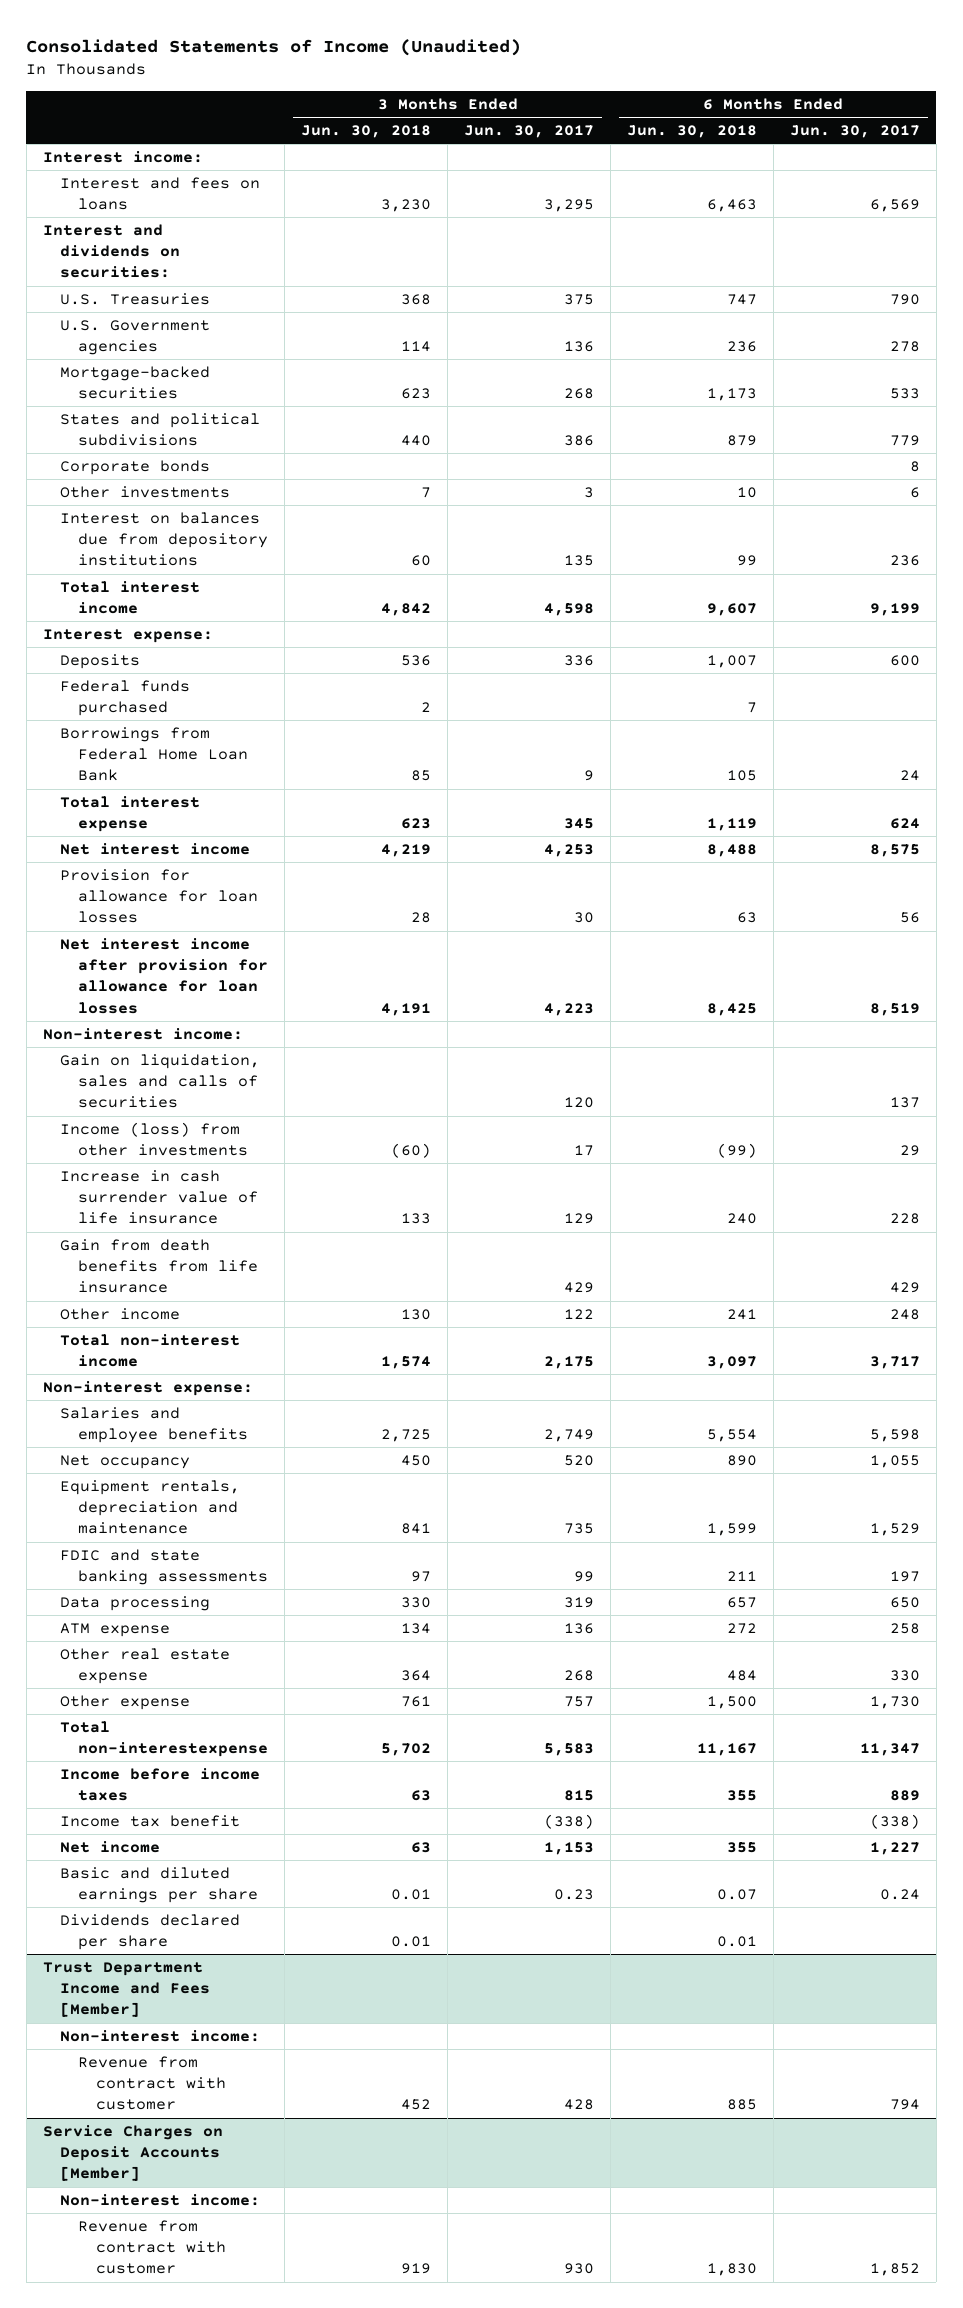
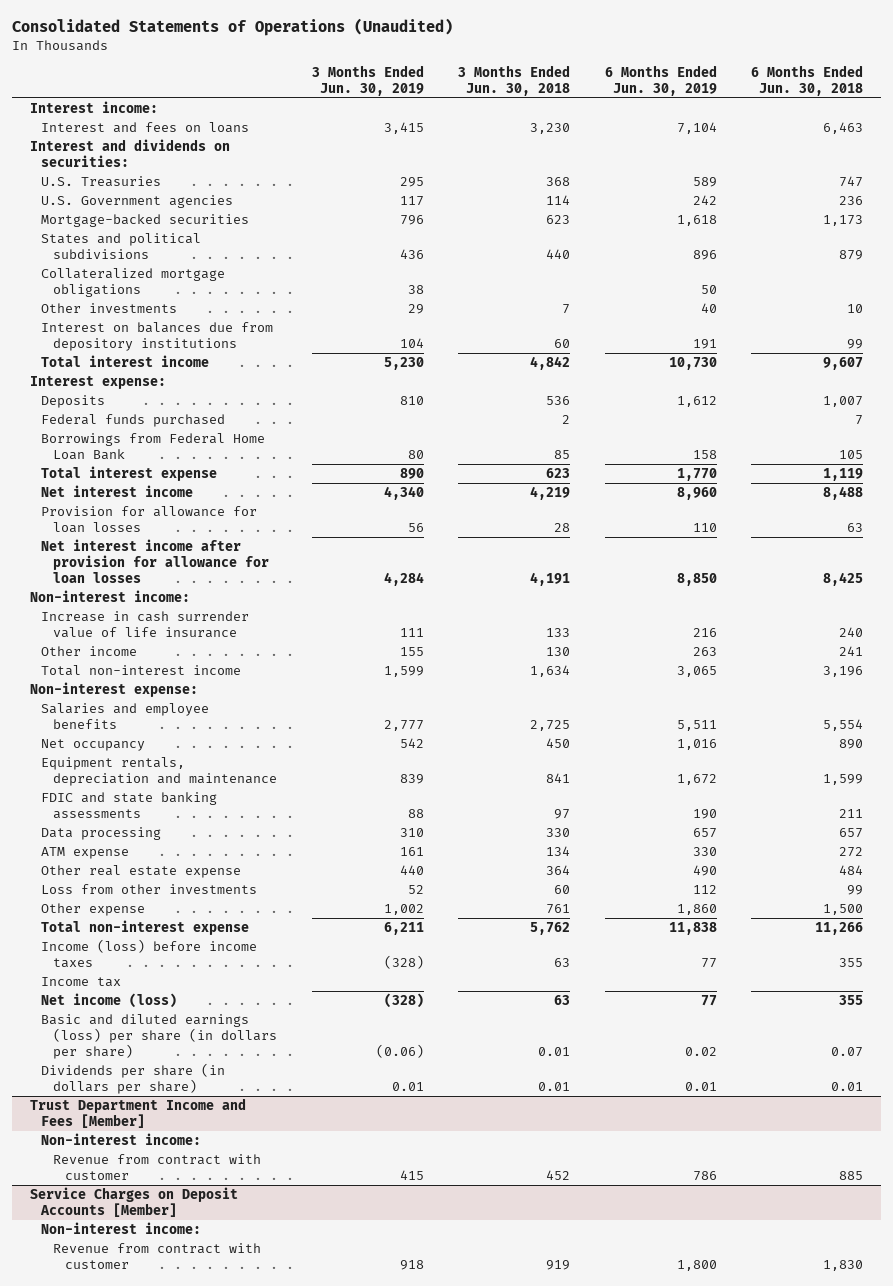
[26,38,522,56] Consolidated Statements of Income (Unaudited) -> [12,18,454,37] Consolidated Statements of Operations (Unaudited)
[464,125,595,139] Jun. 30, 2017 -> none
[789,125,920,139] Jun. 30, 2017 -> none
none -> [311,65,424,96] 3 Months Ended Jun. 30, 2019
none -> [604,65,717,96] 6 Months Ended Jun. 30, 2019
[60,459,211,475] Corporate bonds -> none
none -> [41,268,226,297] Collateralized mortgage obligations
[60,1053,261,1109] Gain on liquidation, sales and calls of securities -> none
[60,1121,249,1157] Income (loss) from other investments -> none
[60,1238,259,1294] Gain from death benefits from life insurance -> none
[381,1356,432,1370] 1,574 -> [530,665,571,678] 1,634
[706,1356,757,1370] 3,097 -> [823,666,864,678] 3,196
none -> [41,884,258,895] Loss from other investments
[60,1720,269,1758] Total non-interestexpense -> [41,920,250,936] Total non-interest expense
[381,1743,432,1757] 5,702 -> [530,922,571,936] 5,762
[696,1743,757,1757] 11,167 -> [815,922,864,936] 11,266
[60,1767,261,1802] Income before income taxes -> [41,939,258,968] Income (loss) before income taxes
[60,1814,241,1827] Income tax benefit -> [41,977,122,988] Income tax
[60,1840,161,1853] Net income -> [41,993,178,1009] Net income (loss)
[60,1866,259,1904] Basic and diluted earnings per share -> [41,1014,277,1059] Basic and diluted earnings (loss) per share (in dollars per share)
[60,1913,241,1951] Dividends declared per share -> [41,1063,226,1094] Dividends per share (in dollars per share)

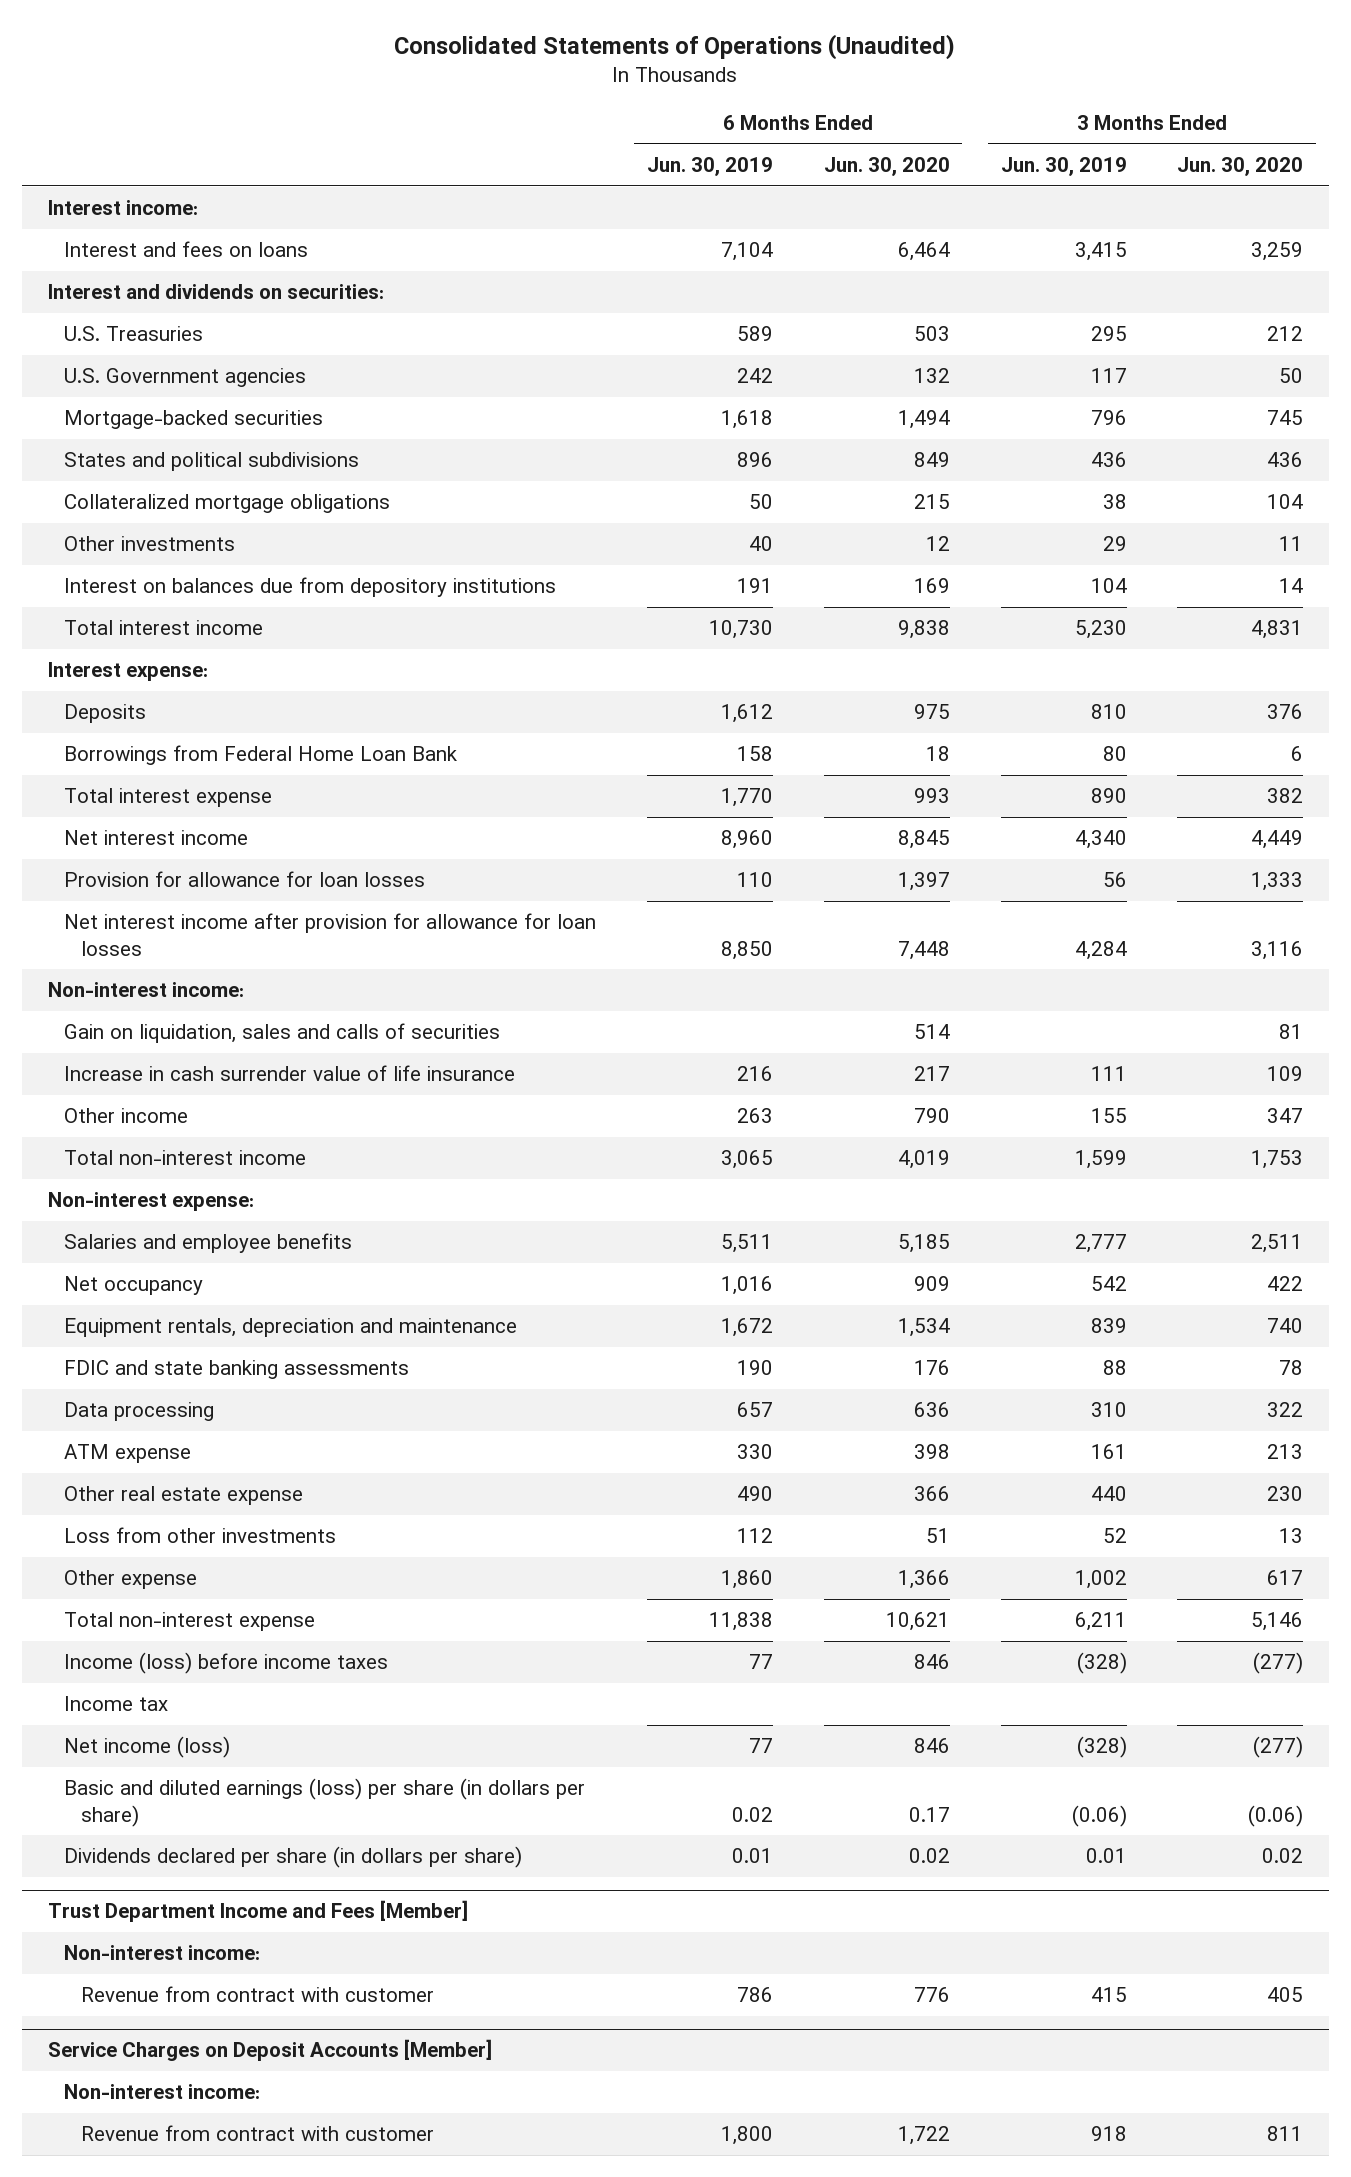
[458,65,571,96] 3 Months Ended Jun. 30, 2018 -> none
[751,65,864,96] 6 Months Ended Jun. 30, 2018 -> none
none -> [823,157,950,177] Jun. 30, 2020
none -> [1177,157,1304,177] Jun. 30, 2020
[41,414,226,428] Federal funds purchased -> none
none -> [64,1023,501,1044] Gain on liquidation, sales and calls of securities
[41,1063,226,1094] Dividends per share (in dollars per share) -> [64,1846,523,1869] Dividends declared per share (in dollars per share)

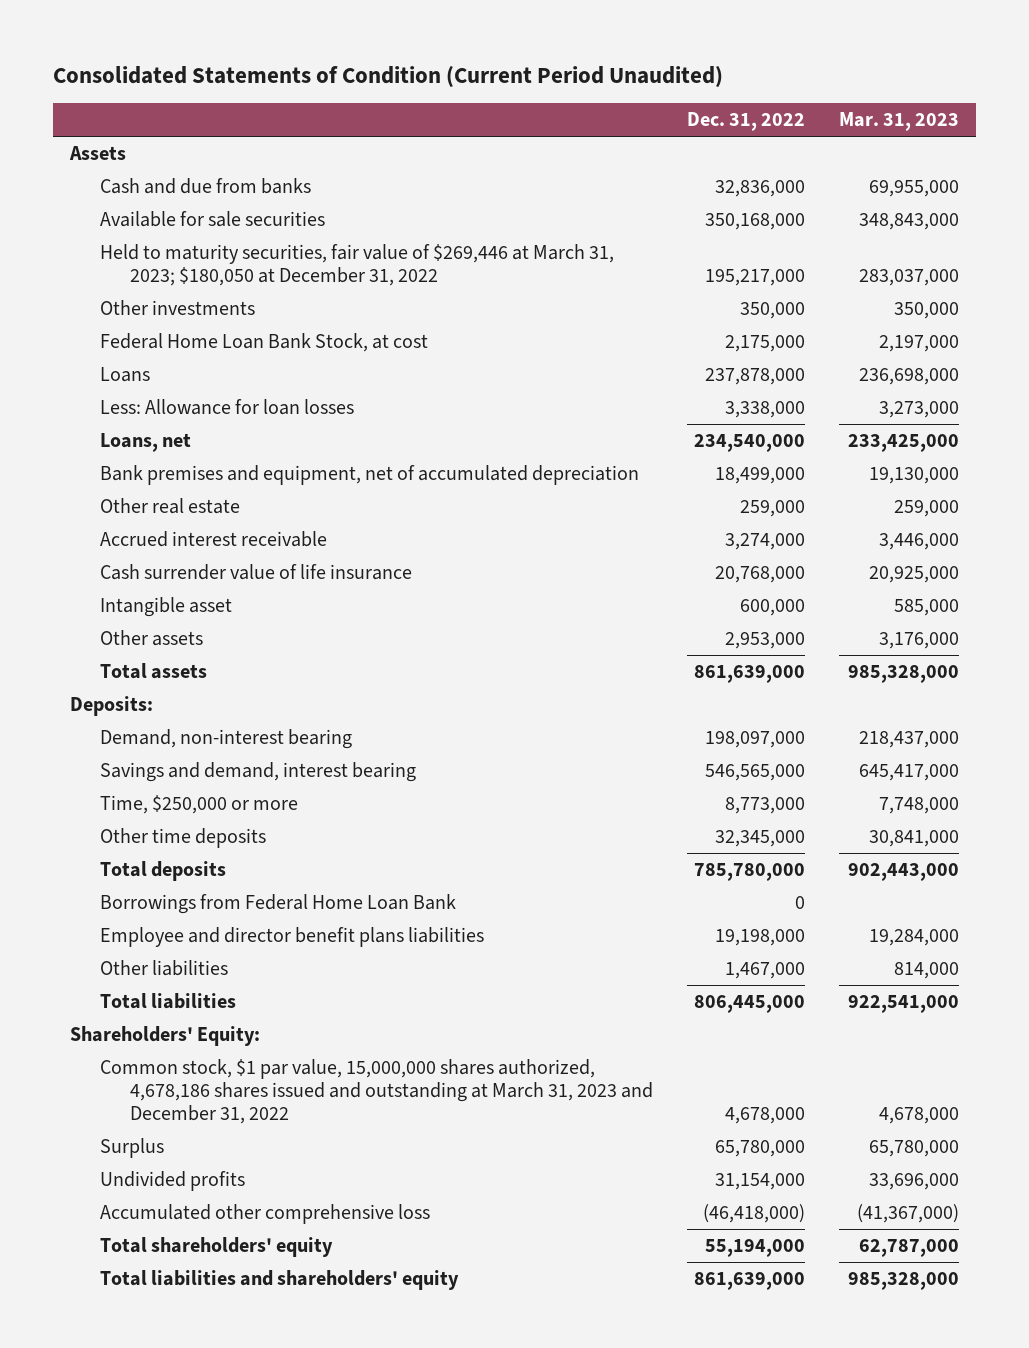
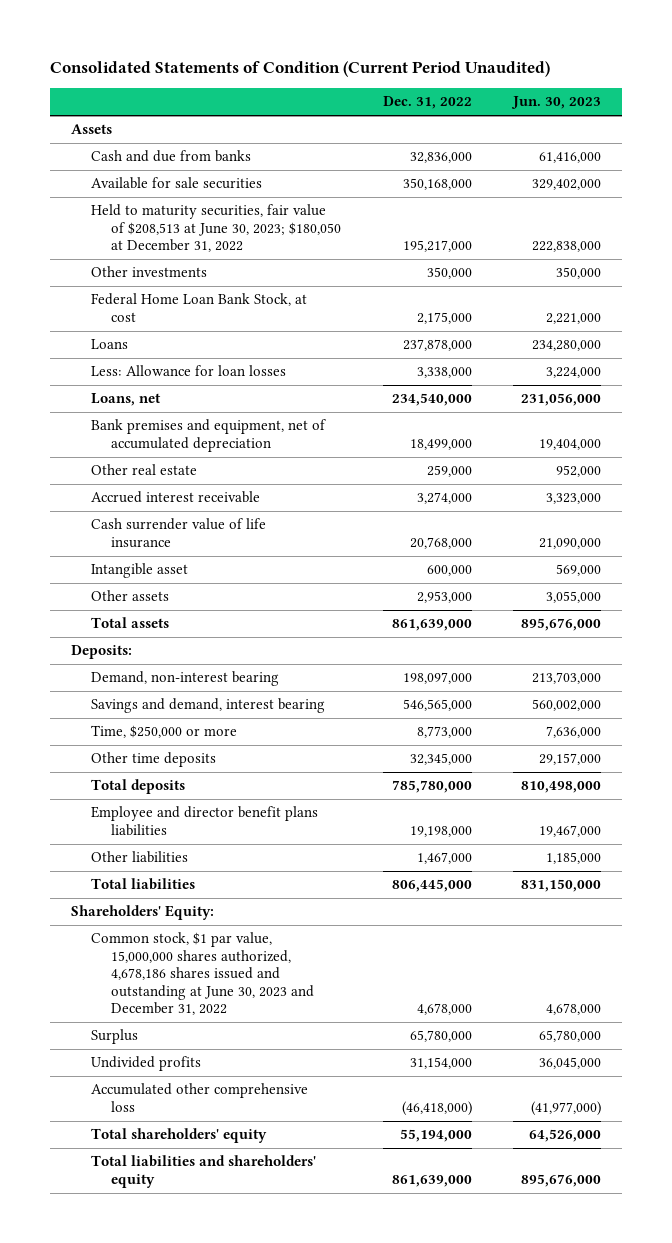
[839,112,960,132] Mar. 31, 2023 -> none
none -> [511,96,602,110] Jun. 30, 2023
[99,244,614,287] Held to maturity securities, fair value of $269,446 at March 31, 2023; $180,050 at December 31, 2022 -> [90,204,341,253] Held to maturity securities, fair value of $208,513 at June 30, 2023; $180,050 at December 31, 2022
[99,894,456,915] Borrowings from Federal Home Loan Bank -> none
[99,1059,653,1124] Common stock, $1 par value, 15,000,000 shares authorized, 4,678,186 shares issued and outstanding at March 31, 2023 and December 31, 2022 -> [90,932,314,1015] Common stock, $1 par value, 15,000,000 shares authorized, 4,678,186 shares issued and outstanding at June 30, 2023 and December 31, 2022

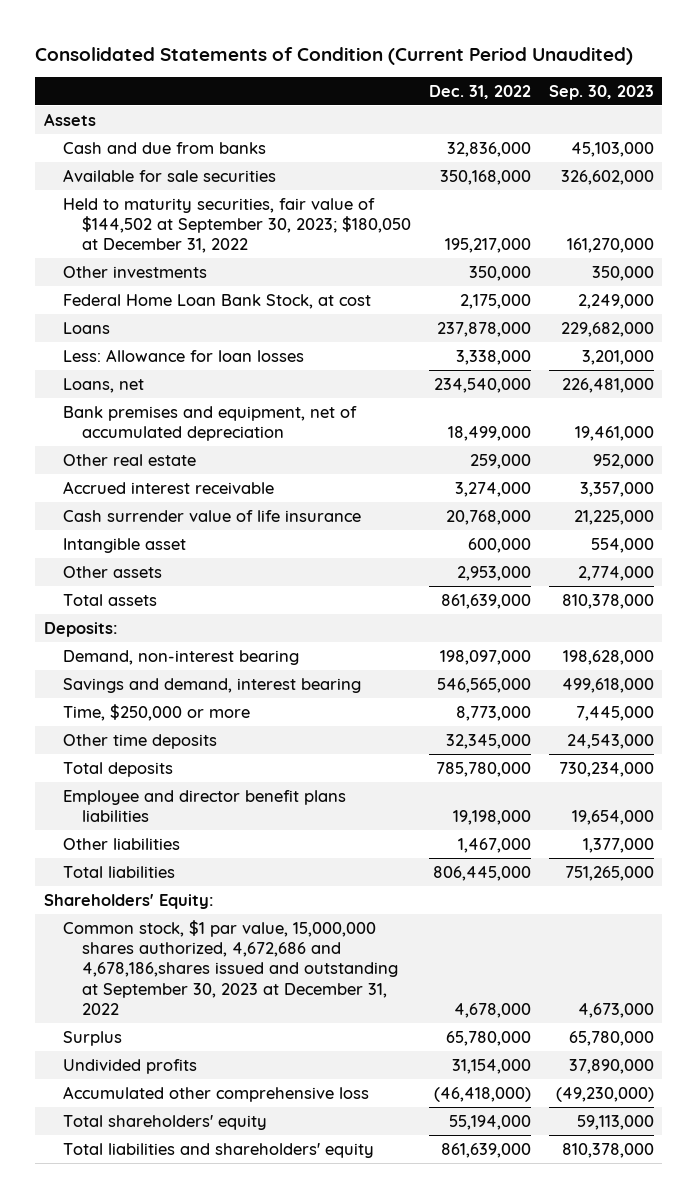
[511,96,602,110] Jun. 30, 2023 -> none
none -> [548,84,654,100] Sep. 30, 2023
[90,204,341,253] Held to maturity securities, fair value of $208,513 at June 30, 2023; $180,050 at December 31, 2022 -> [63,197,412,254] Held to maturity securities, fair value of $144,502 at September 30, 2023; $180,050 at December 31, 2022
[90,932,314,1015] Common stock, $1 par value, 15,000,000 shares authorized, 4,678,186 shares issued and outstanding at June 30, 2023 and December 31, 2022 -> [63,919,399,1015] Common stock, $1 par value, 15,000,000 shares authorized, 4,672,686 and 4,678,186,shares issued and outstanding at September 30, 2023 at December 31, 2022

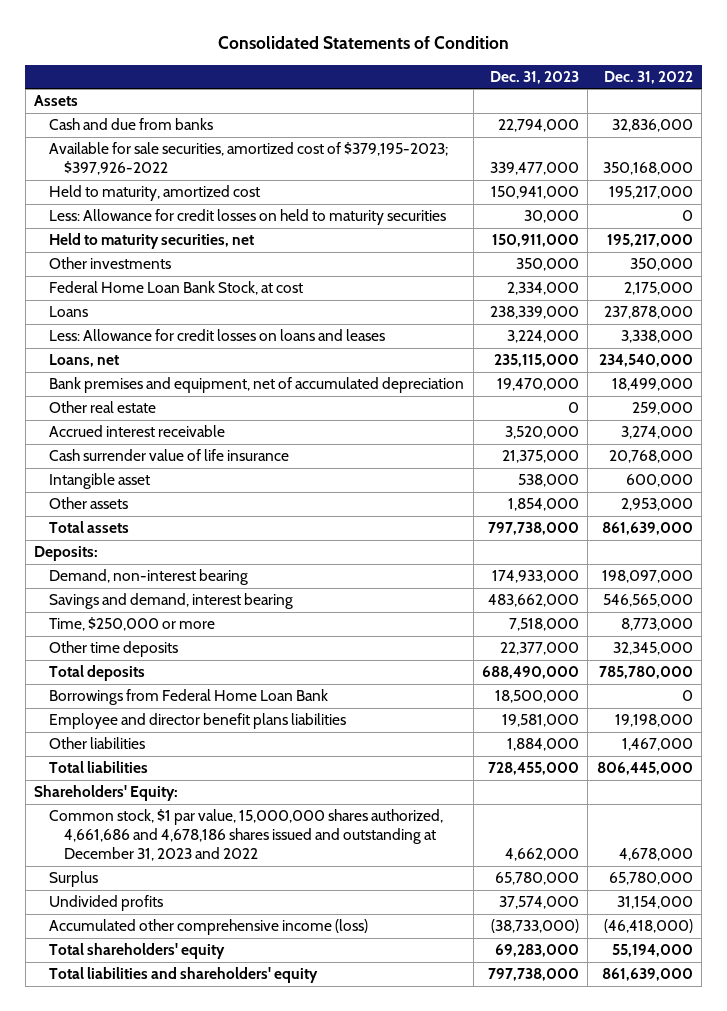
[35,46,634,65] Consolidated Statements of Condition (Current Period Unaudited) -> [217,36,509,50] Consolidated Statements of Condition
[548,84,654,100] Sep. 30, 2023 -> none
none -> [490,70,580,84] Dec. 31, 2023
[63,168,277,182] Available for sale securities -> [49,142,449,176] Available for sale securities, amortized cost of $379,195-2023; $397,926-2022
[63,197,412,254] Held to maturity securities, fair value of $144,502 at September 30, 2023; $180,050 at December 31, 2022 -> [49,185,261,202] Held to maturity, amortized cost
none -> [49,209,447,226] Less: Allowance for credit losses on held to maturity securities
none -> [49,233,255,250] Held to maturity securities, net
[63,348,305,362] Less: Allowance for loan losses -> [49,329,386,342] Less: Allowance for credit losses on loans and leases
none -> [49,689,329,706] Borrowings from Federal Home Loan Bank
[63,919,399,1015] Common stock, $1 par value, 15,000,000 shares authorized, 4,672,686 and 4,678,186,shares issued and outstanding at September 30, 2023 at December 31, 2022 -> [49,809,444,862] Common stock, $1 par value, 15,000,000 shares authorized, 4,661,686 and 4,678,186 shares issued and outstanding at December 31, 2023 and 2022
[63,1085,370,1102] Accumulated other comprehensive loss -> [49,919,369,936] Accumulated other comprehensive income (loss)

